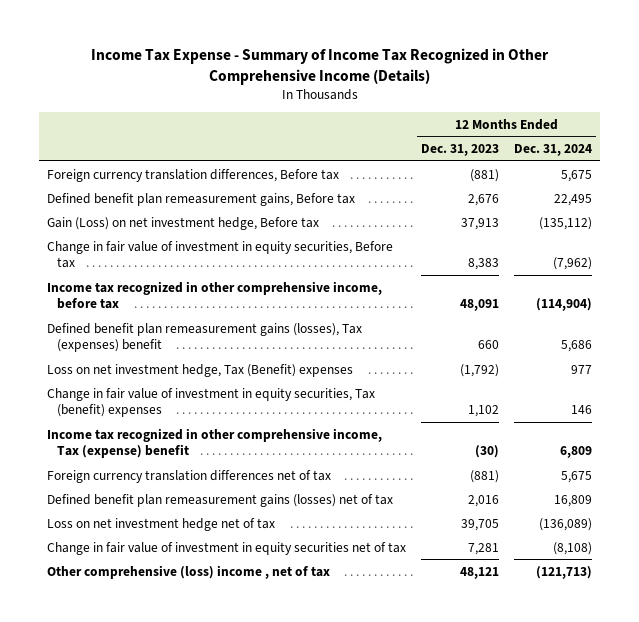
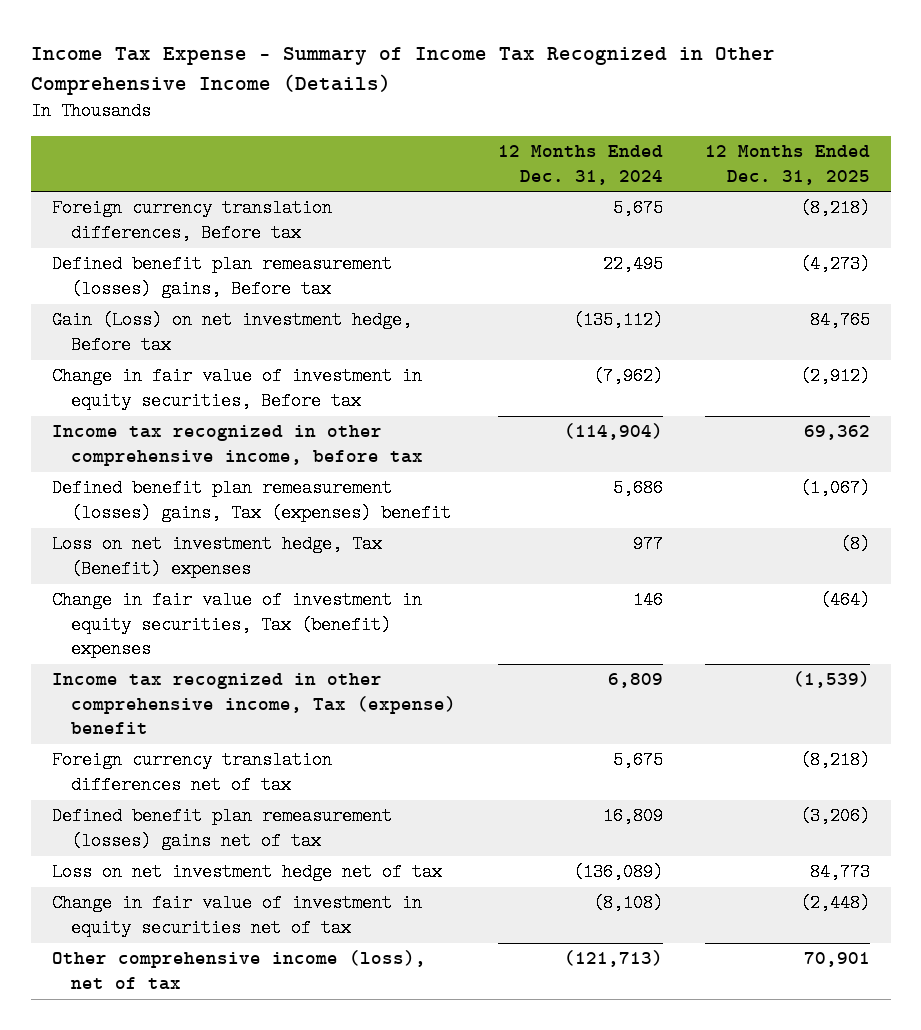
[421,144,500,157] Dec. 31, 2023 -> none
none -> [704,145,870,185] 12 Months Ended Dec. 31, 2025
[46,192,355,206] Defined benefit plan remeasurement gains, Before tax -> [51,255,392,298] Defined benefit plan remeasurement (losses) gains, Before tax
[46,322,362,352] Defined benefit plan remeasurement gains (losses), Tax (expenses) benefit -> [51,479,451,522] Defined benefit plan remeasurement (losses) gains, Tax (expenses) benefit
[46,493,393,507] Defined benefit plan remeasurement gains (losses) net of tax -> [51,807,392,850] Defined benefit plan remeasurement (losses) gains net of tax
[46,564,330,579] Other comprehensive (loss) income , net of tax -> [51,950,426,990] Other comprehensive income (loss), net of tax

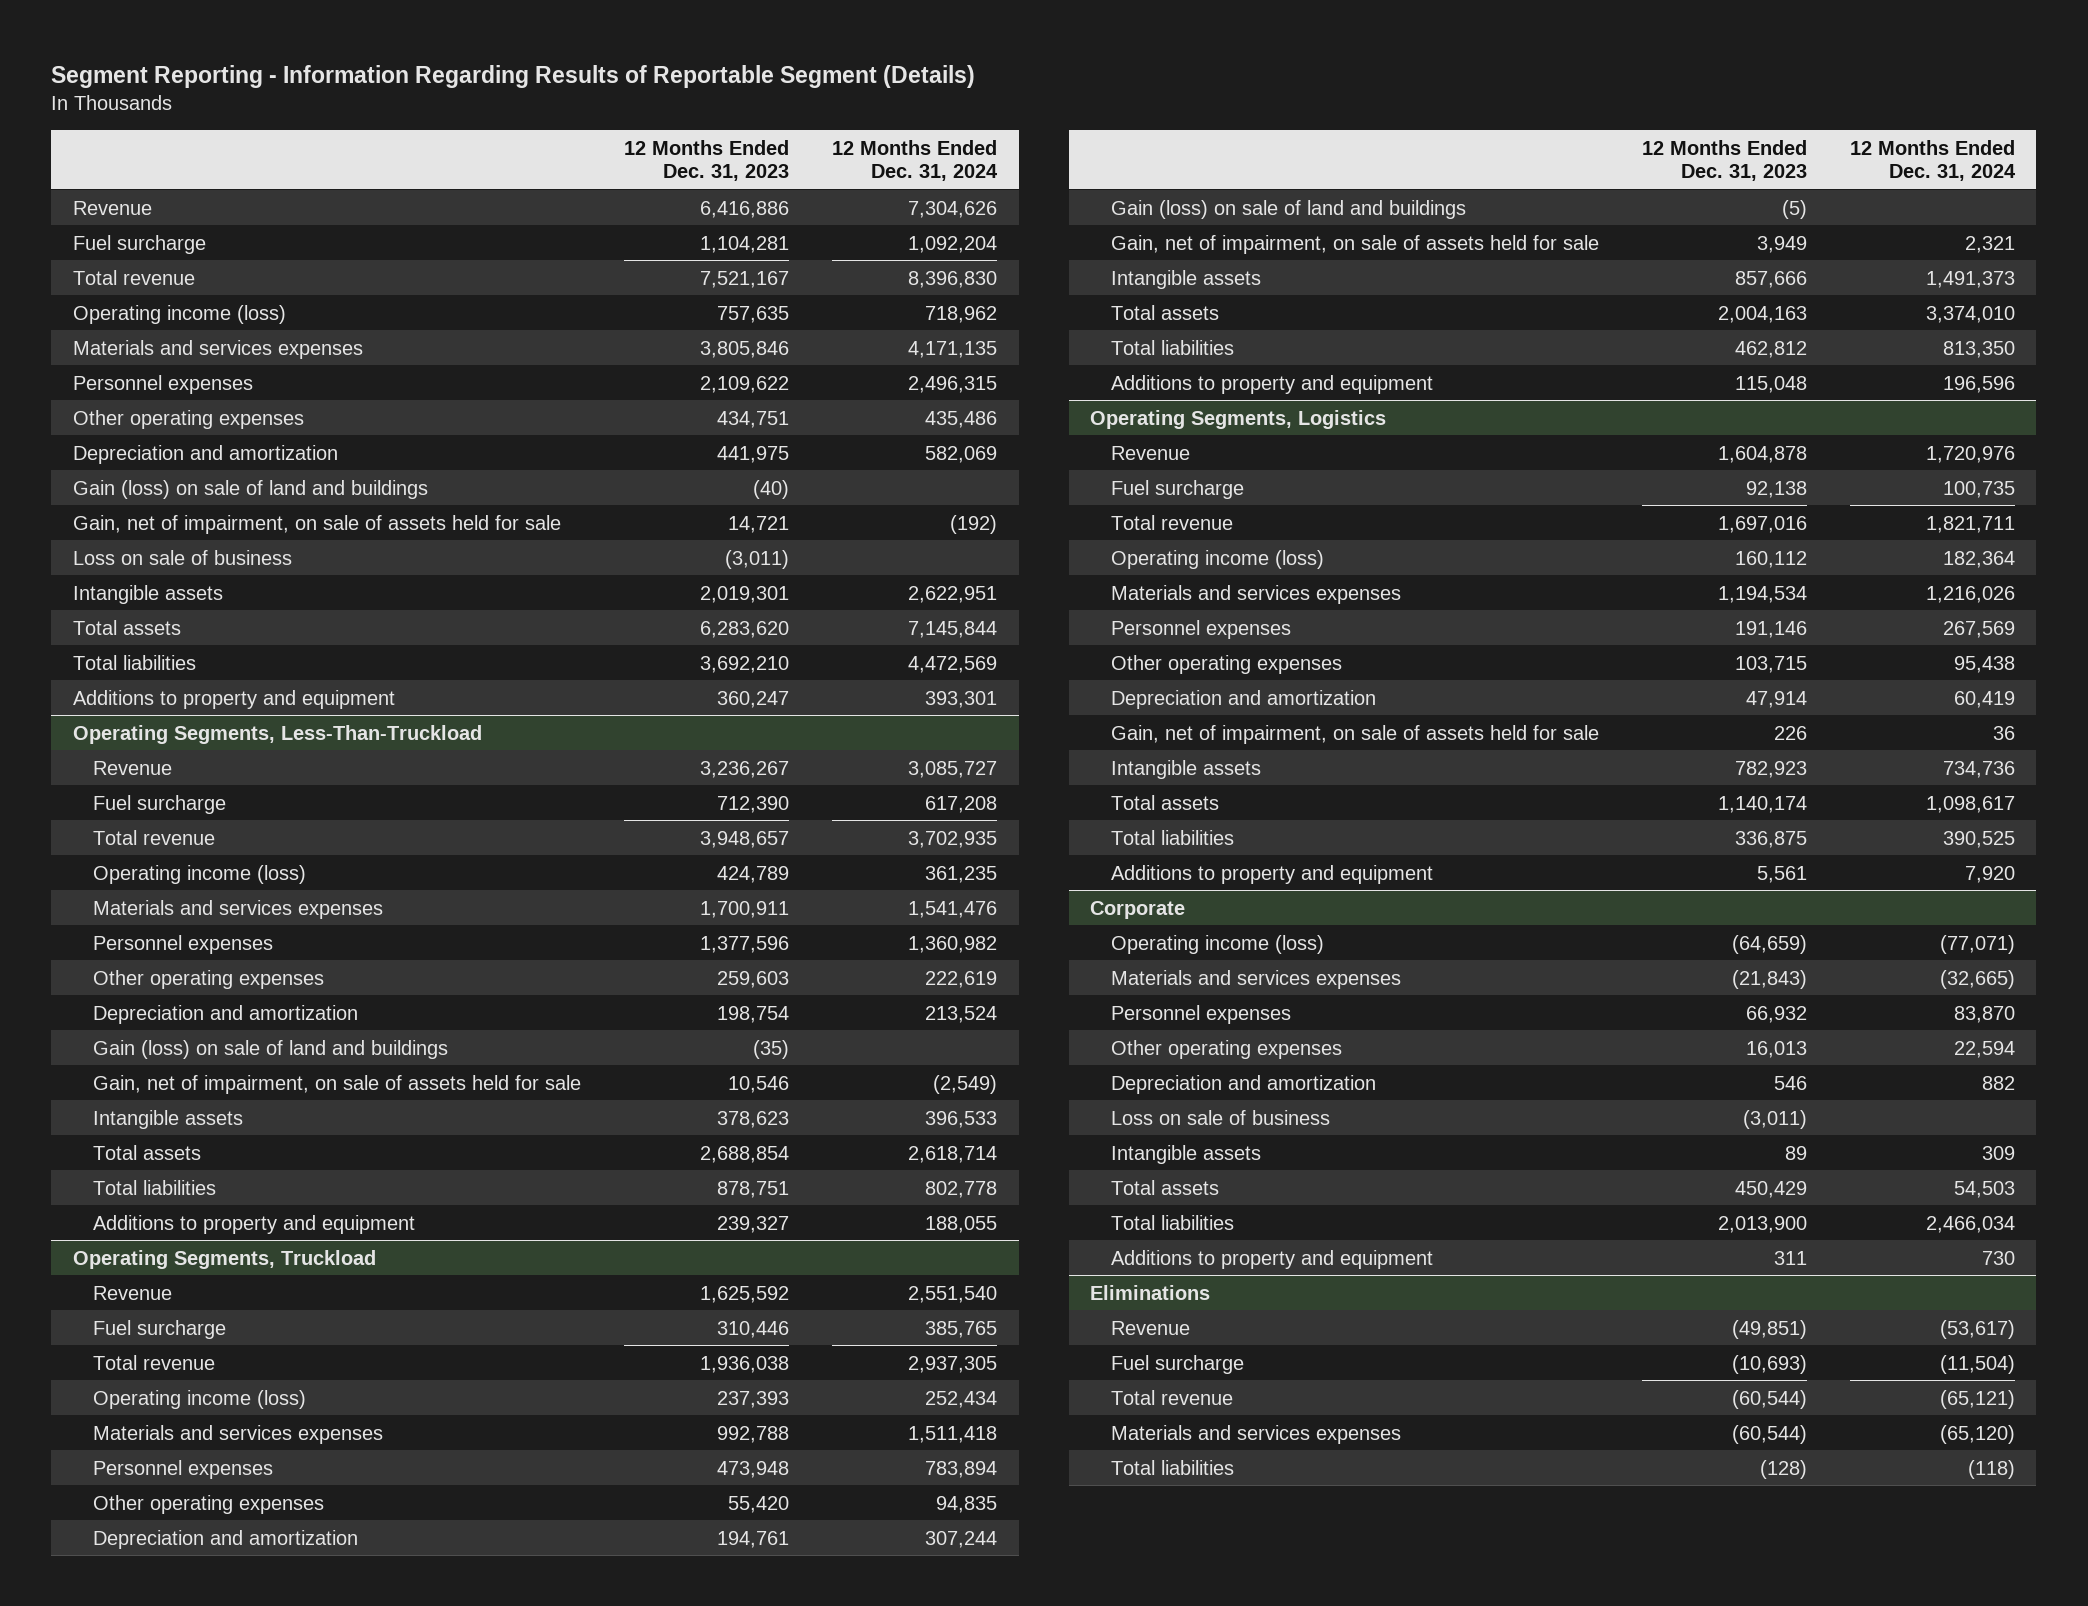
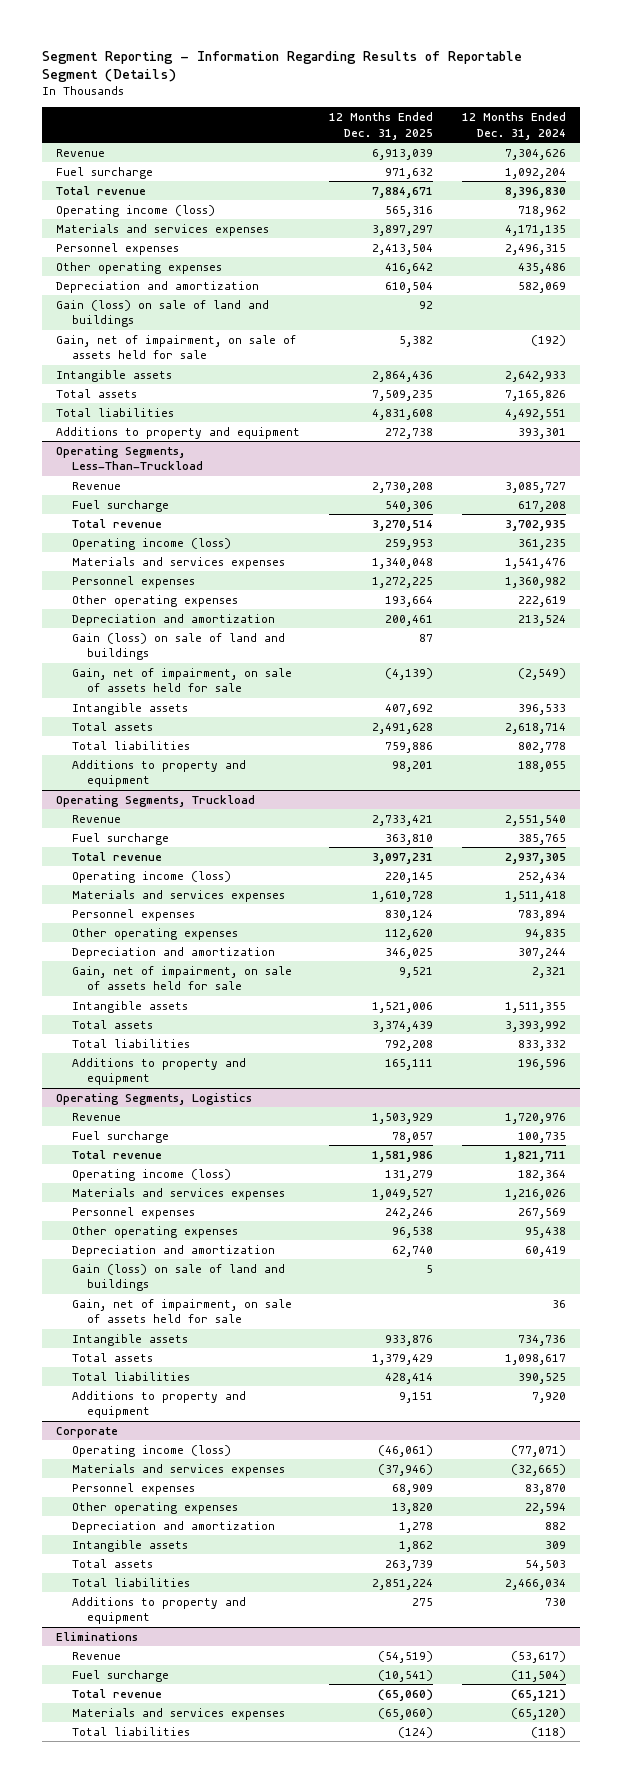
[624,139,790,182] 12 Months Ended Dec. 31, 2023 -> none
none -> [329,112,434,140] 12 Months Ended Dec. 31, 2025
[72,549,292,565] Loss on sale of business -> none
[908,585,998,603] 2,622,951 -> [504,370,566,382] 2,642,933
[908,620,998,638] 7,145,844 -> [504,389,566,401] 7,165,826
[908,655,998,673] 4,472,569 -> [504,408,566,420] 4,492,551
[1110,199,1466,219] Gain (loss) on sale of land and buildings -> none
[1925,270,2015,288] 1,491,373 -> [504,1001,566,1013] 1,511,355
[1925,305,2015,323] 3,374,010 -> [504,1020,566,1032] 3,393,992
[1942,340,2015,358] 813,350 -> [517,1039,566,1051] 833,332
none -> [71,1263,285,1292] Gain (loss) on sale of land and buildings
[1110,1109,1330,1125] Loss on sale of business -> none

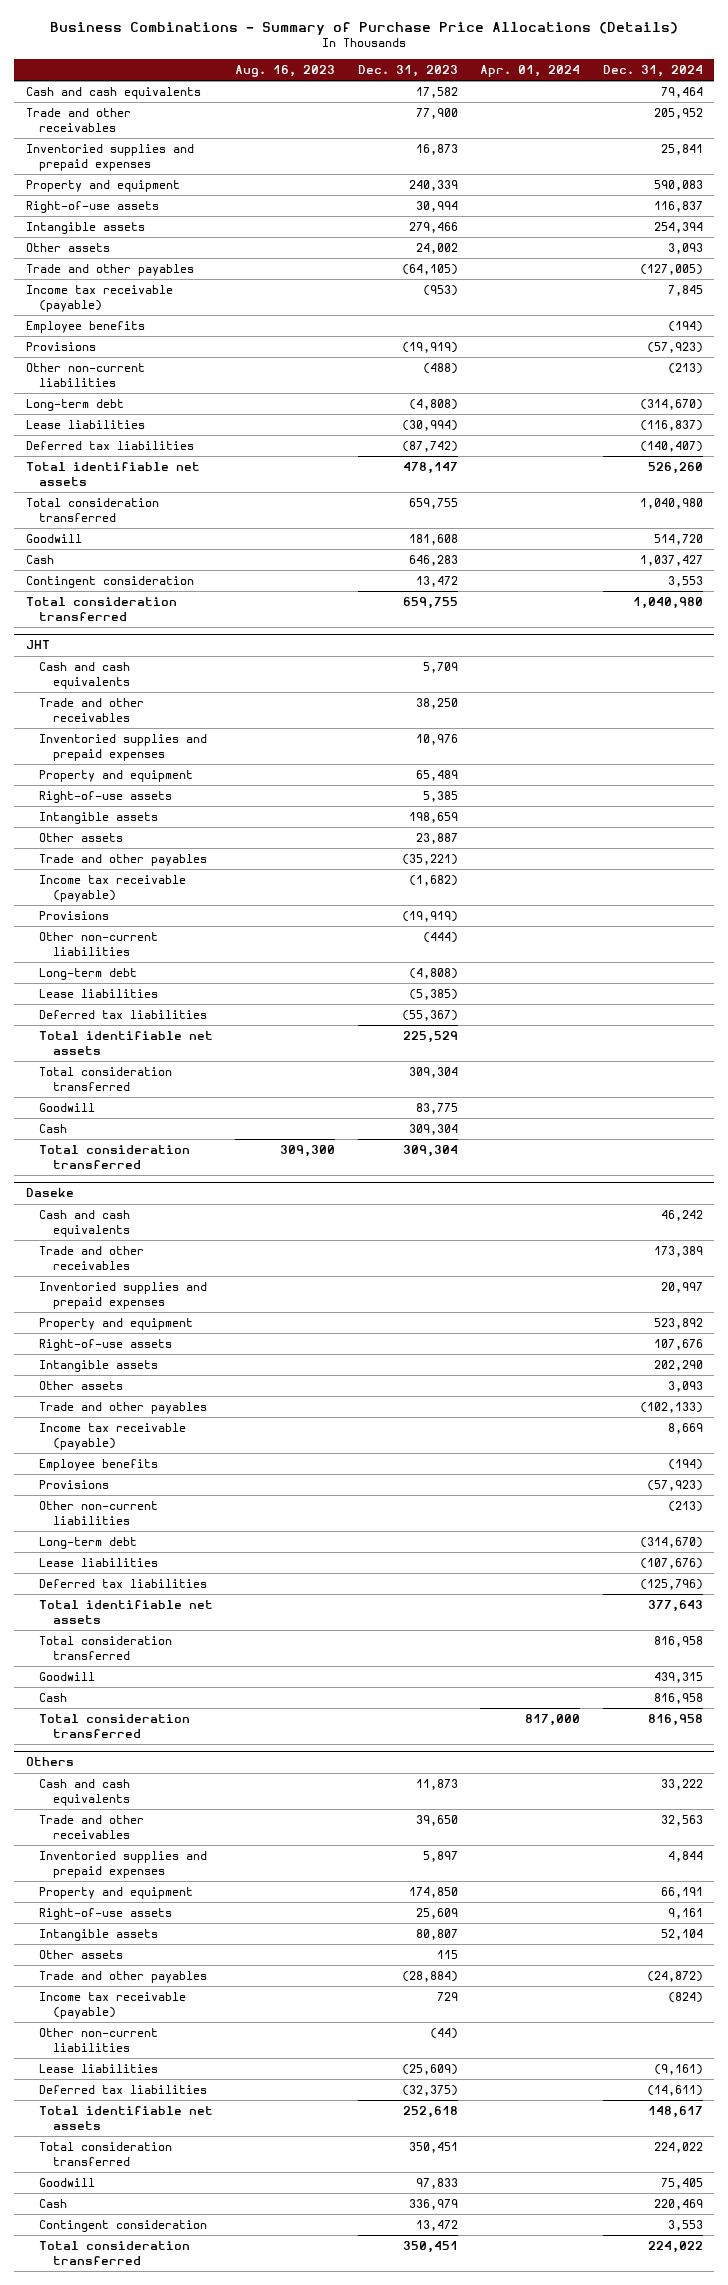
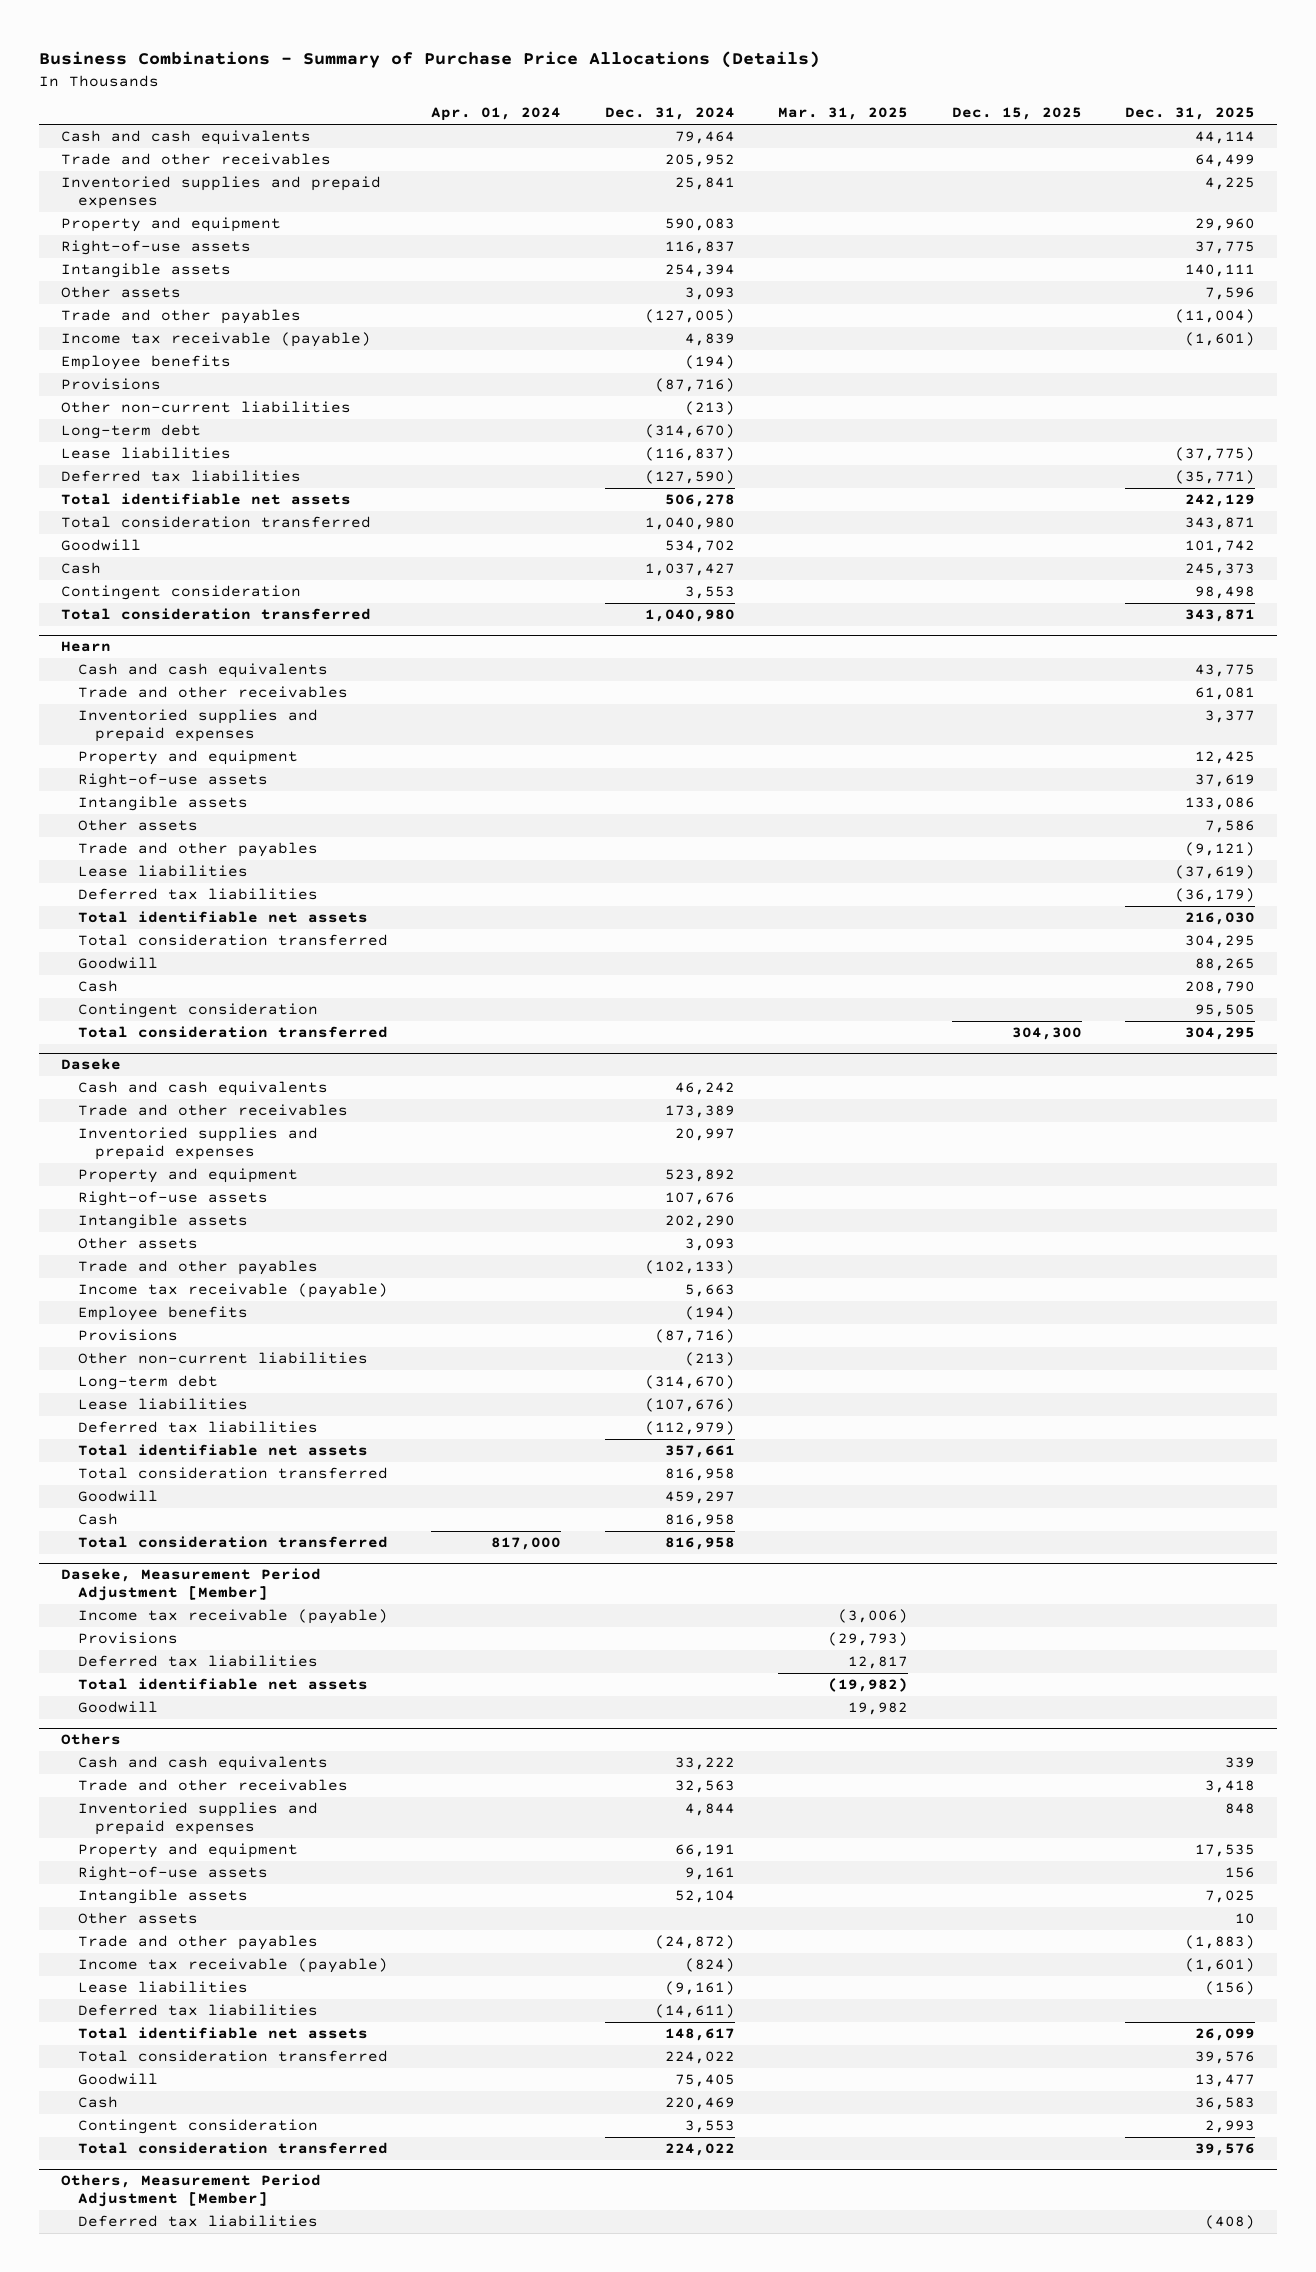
[235,64,336,77] Aug. 16, 2023 -> none
[357,64,458,77] Dec. 31, 2023 -> none
none -> [778,107,909,121] Mar. 31, 2025
none -> [951,107,1082,121] Dec. 15, 2025
none -> [1125,107,1256,121] Dec. 31, 2025
[667,285,703,297] 7,845 -> [684,332,735,346] 4,839
[646,342,703,354] (57,923) -> [654,377,735,392] (87,716)
[639,441,703,453] (140,407) -> [644,469,735,484] (127,590)
[647,462,703,475] 526,260 -> [664,493,735,507] 506,278
[653,534,703,546] 514,720 -> [664,539,735,553] 534,702
[25,640,50,650] JHT -> none
none -> [61,641,112,653] Hearn
[39,875,187,902] Income tax receivable (payable) -> none
[39,911,110,921] Provisions -> none
[39,932,159,956] Other non-current liabilities -> none
[39,968,138,981] Long-term debt -> none
none -> [77,1002,318,1018] Contingent consideration
[667,1423,703,1435] 8,669 -> [684,1283,735,1297] 5,663
[646,1480,703,1492] (57,923) -> [654,1328,735,1343] (87,716)
[639,1579,703,1591] (125,796) -> [644,1420,735,1435] (112,979)
[647,1600,703,1613] 377,643 -> [664,1444,735,1458] 357,661
[653,1672,703,1684] 439,315 -> [664,1490,735,1504] 459,297
none -> [61,1568,322,1602] Daseke, Measurement Period Adjustment [Member]
none -> [77,1608,388,1624] Income tax receivable (payable)
none -> [77,1631,178,1644] Provisions
none -> [77,1654,318,1667] Deferred tax liabilities
none -> [77,1677,368,1690] Total identifiable net assets
none -> [77,1700,158,1713] Goodwill
[39,2028,159,2052] Other non-current liabilities -> none
none -> [61,2174,322,2208] Others, Measurement Period Adjustment [Member]
none -> [77,2214,318,2227] Deferred tax liabilities

